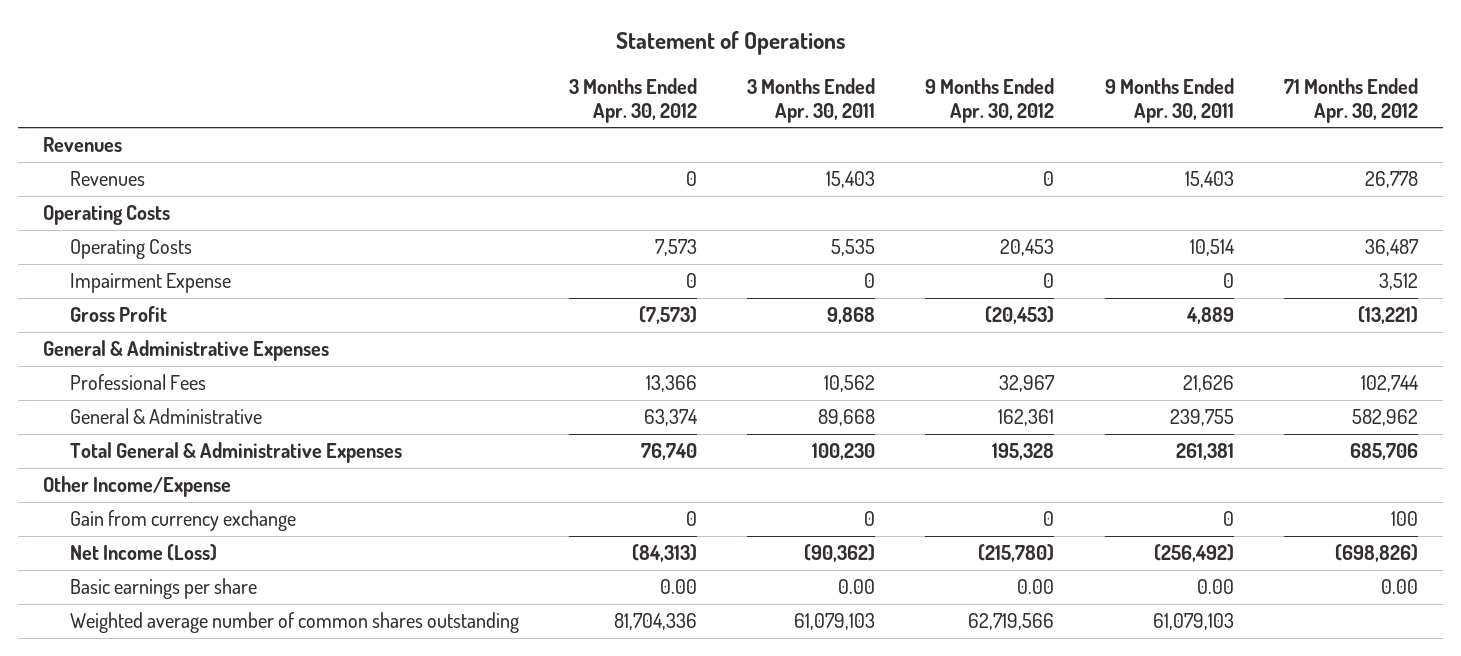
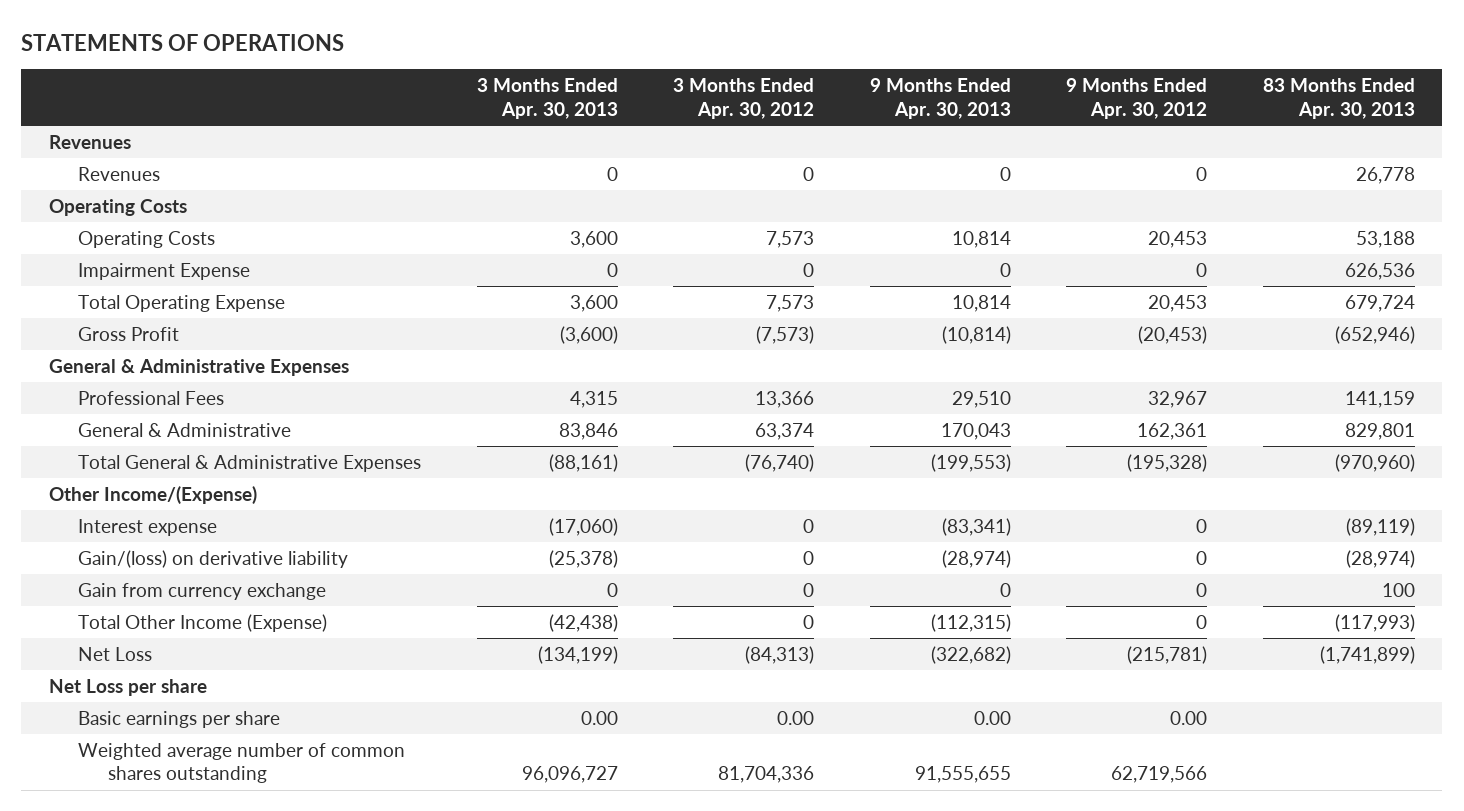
[615,31,846,56] Statement of Operations -> [21,33,345,51] STATEMENTS OF OPERATIONS
[747,77,876,123] 3 Months Ended Apr. 30, 2011 -> none
[1104,77,1234,123] 9 Months Ended Apr. 30, 2011 -> none
[1283,77,1418,123] 71 Months Ended Apr. 30, 2012 -> none
none -> [476,78,618,119] 3 Months Ended Apr. 30, 2013
none -> [869,78,1011,119] 9 Months Ended Apr. 30, 2013
none -> [1262,78,1415,119] 83 Months Ended Apr. 30, 2013
none -> [78,294,286,312] Total Operating Expense
[640,443,697,461] 76,740 -> [745,453,815,472] (76,740)
[992,443,1055,461] 195,328 -> [1127,453,1208,472] (195,328)
[43,476,232,498] Other Income/Expense -> [48,485,257,504] Other Income/(Expense)
none -> [78,518,218,536] Interest expense
none -> [78,549,349,568] Gain/(loss) on derivative liability
none -> [78,613,328,632] Total Other Income (Expense)
[69,544,217,562] Net Income (Loss) -> [78,646,153,661] Net Loss
[978,544,1055,563] (215,780) -> [1127,645,1208,664] (215,781)
none -> [48,678,207,696] Net Loss per share

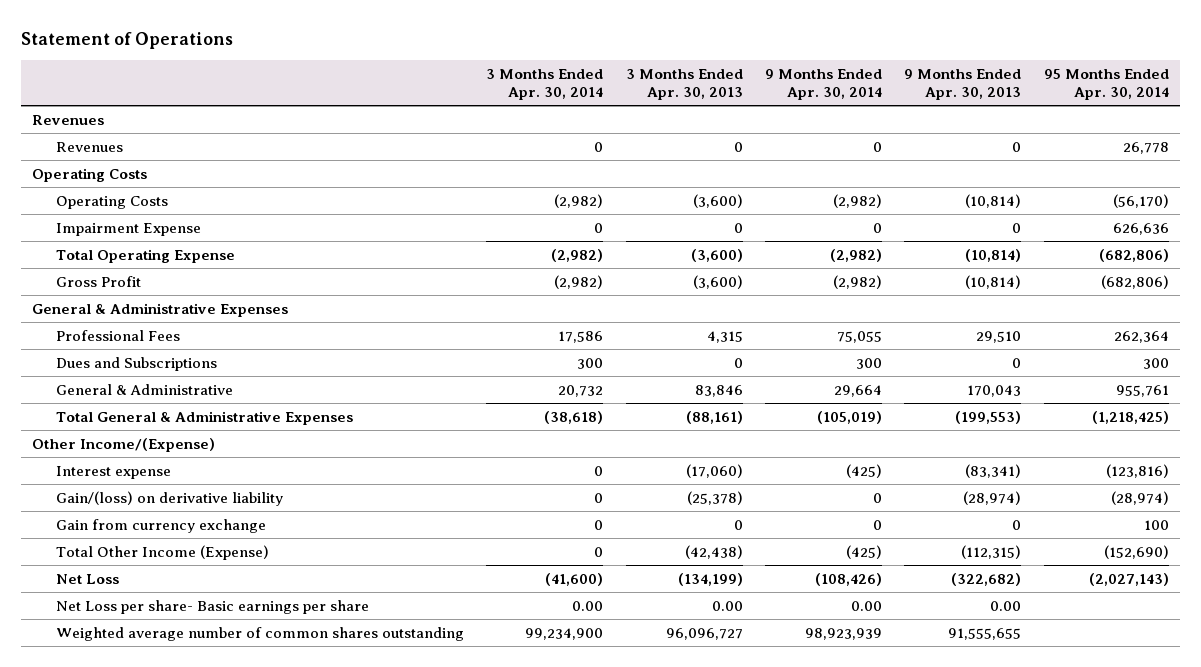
[21,33,345,51] STATEMENTS OF OPERATIONS -> [20,31,233,49] Statement of Operations
[673,78,815,119] 3 Months Ended Apr. 30, 2012 -> none
[1066,78,1208,119] 9 Months Ended Apr. 30, 2012 -> none
[1262,78,1415,119] 83 Months Ended Apr. 30, 2013 -> none
none -> [486,68,604,100] 3 Months Ended Apr. 30, 2014
none -> [765,68,883,100] 9 Months Ended Apr. 30, 2014
none -> [1043,68,1169,100] 95 Months Ended Apr. 30, 2014
[569,230,618,248] 3,600 -> [692,193,743,208] (3,600)
[951,230,1011,248] 10,814 -> [965,193,1022,208] (10,814)
[569,294,618,312] 3,600 -> [690,248,743,262] (3,600)
[951,294,1011,312] 10,814 -> [965,248,1022,262] (10,814)
none -> [56,356,218,371] Dues and Subscriptions
[48,678,207,696] Net Loss per share -> none
[78,710,281,728] Basic earnings per share -> [56,599,370,614] Net Loss per share- Basic earnings per share

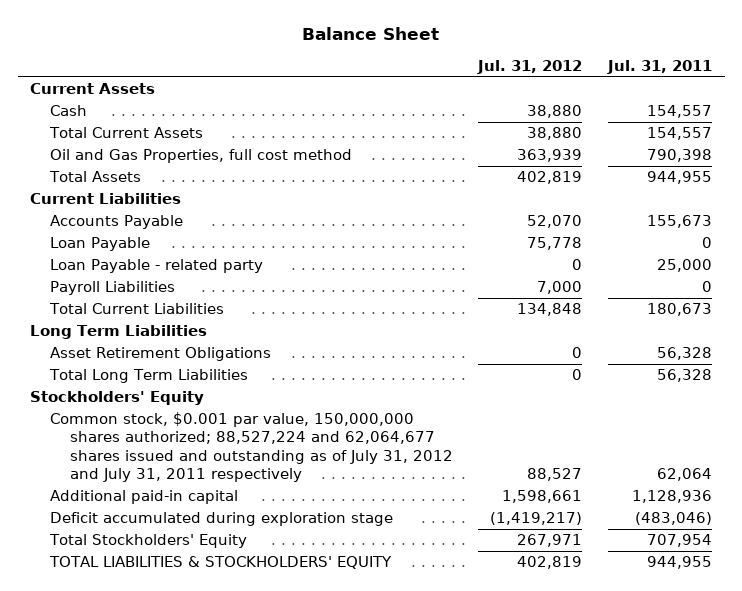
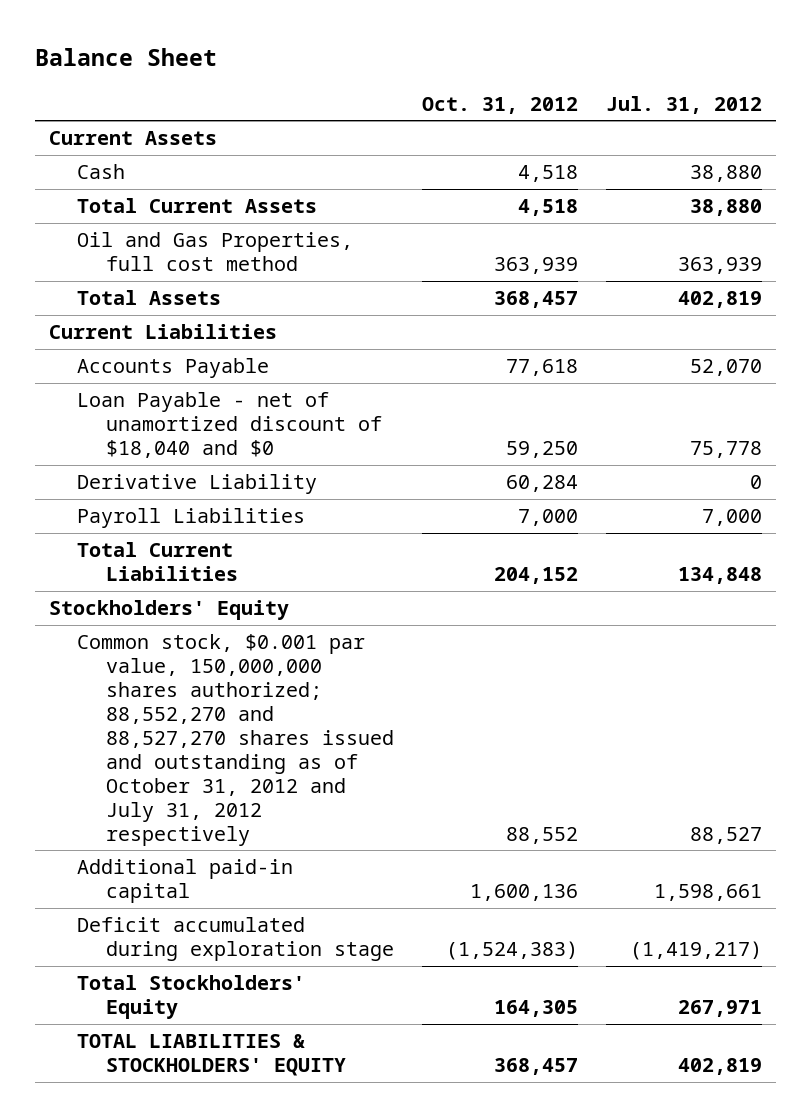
[606,59,712,74] Jul. 31, 2011 -> none
none -> [421,96,578,114] Oct. 31, 2012
[50,259,264,274] Loan Payable - related party -> none
[50,237,151,252] Loan Payable -> [77,392,382,459] Loan Payable - net of unamortized discount of $18,040 and $0
none -> [77,474,318,495] Derivative Liability
[30,325,208,340] Long Term Liabilities -> none
[50,347,272,362] Asset Retirement Obligations -> none
[49,369,249,384] Total Long Term Liabilities -> none
[50,412,453,482] Common stock, $0.001 par value, 150,000,000 shares authorized; 88,527,224 and 62,064,677 shares issued and outstanding as of July 31, 2012 and July 31, 2011 respectively -> [77,634,394,846] Common stock, $0.001 par value, 150,000,000 shares authorized; 88,552,270 and 88,527,270 shares issued and outstanding as of October 31, 2012 and July 31, 2012 respectively

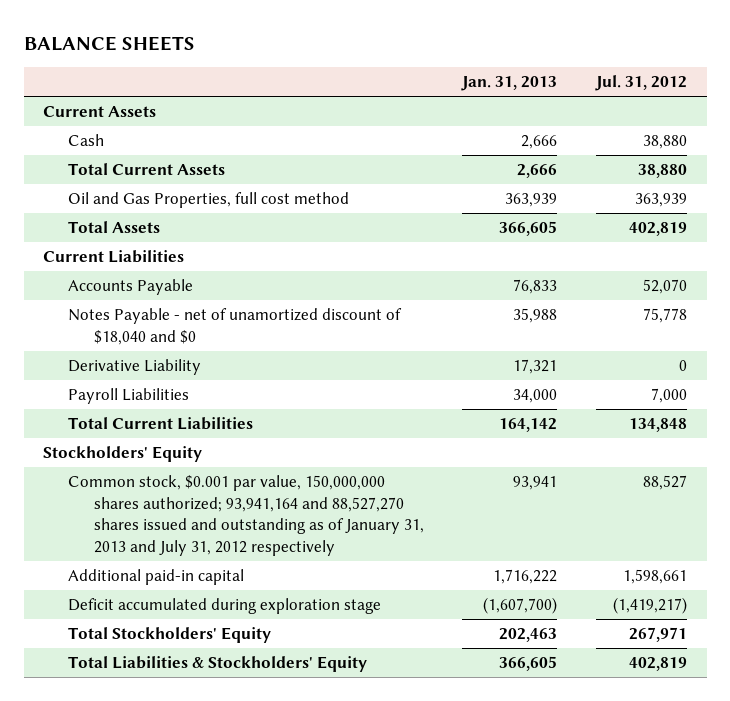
[34,47,217,66] Balance Sheet -> [23,36,195,52] BALANCE SHEETS
[421,96,578,114] Oct. 31, 2012 -> none
none -> [461,76,558,92] Jan. 31, 2013
[77,392,382,459] Loan Payable - net of unamortized discount of $18,040 and $0 -> [68,308,403,345] Notes Payable - net of unamortized discount of $18,040 and $0
[77,634,394,846] Common stock, $0.001 par value, 150,000,000 shares authorized; 88,552,270 and 88,527,270 shares issued and outstanding as of October 31, 2012 and July 31, 2012 respectively -> [68,475,424,556] Common stock, $0.001 par value, 150,000,000 shares authorized; 93,941,164 and 88,527,270 shares issued and outstanding as of January 31, 2013 and July 31, 2012 respectively
[77,1034,346,1077] TOTAL LIABILITIES & STOCKHOLDERS' EQUITY -> [68,656,368,673] Total Liabilities & Stockholders' Equity

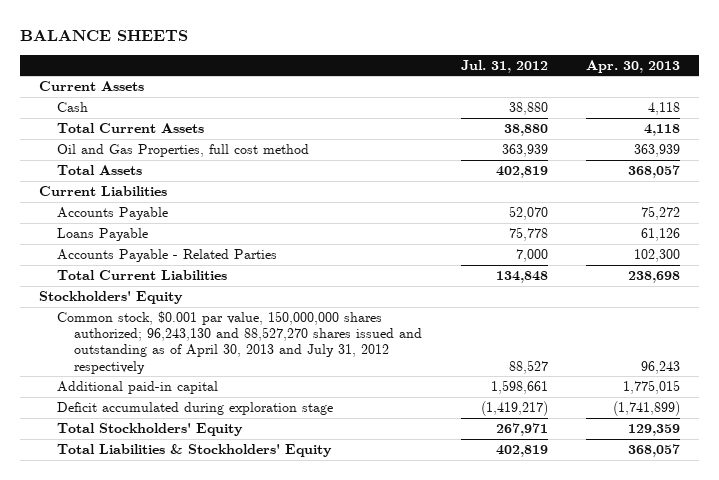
[461,76,558,92] Jan. 31, 2013 -> none
none -> [586,59,681,73] Apr. 30, 2013
[68,359,202,376] Derivative Liability -> none
[68,388,190,405] Payroll Liabilities -> none
[68,308,403,345] Notes Payable - net of unamortized discount of $18,040 and $0 -> [56,227,148,241] Loans Payable
none -> [56,248,277,262] Accounts Payable - Related Parties
[68,475,424,556] Common stock, $0.001 par value, 150,000,000 shares authorized; 93,941,164 and 88,527,270 shares issued and outstanding as of January 31, 2013 and July 31, 2012 respectively -> [56,310,423,374] Common stock, $0.001 par value, 150,000,000 shares authorized; 96,243,130 and 88,527,270 shares issued and outstanding as of April 30, 2013 and July 31, 2012 respectively

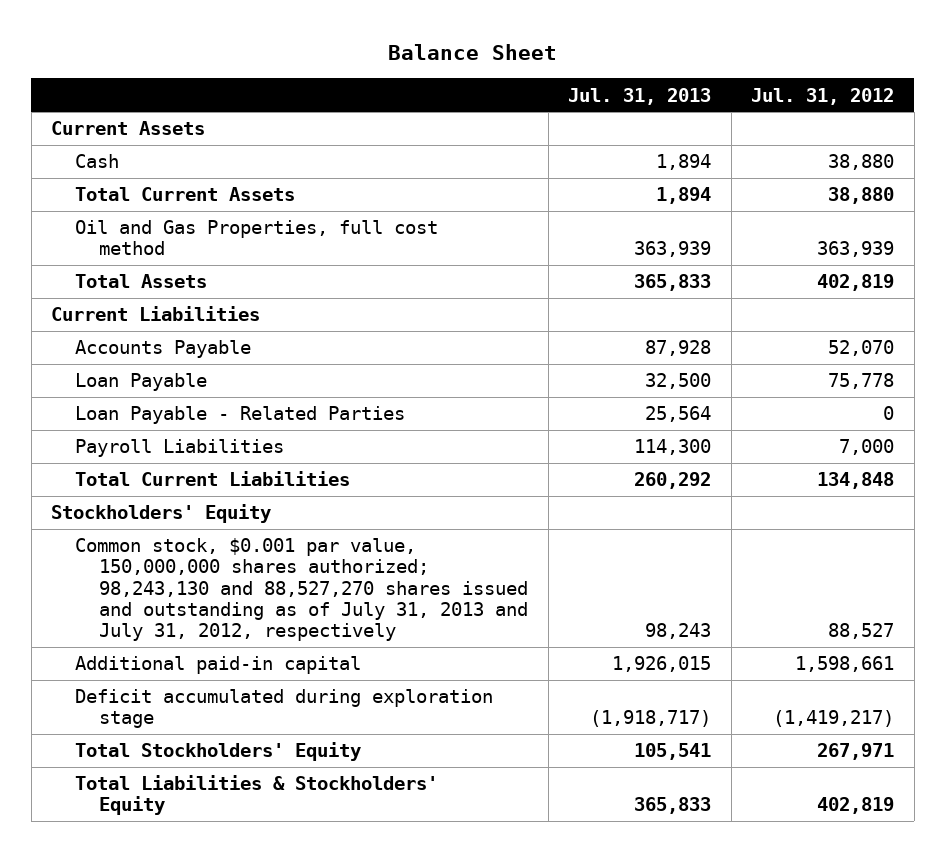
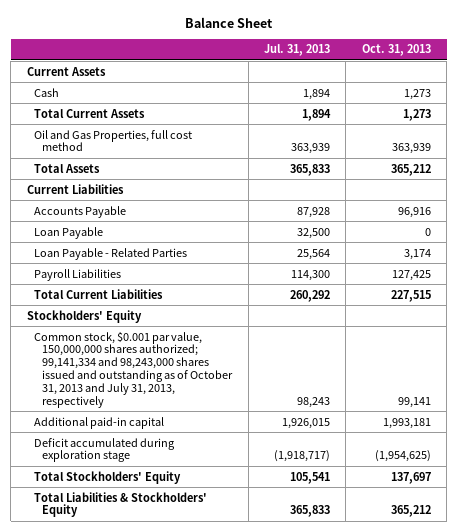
[751,87,895,105] Jul. 31, 2012 -> none
none -> [361,44,431,57] Oct. 31, 2013
[75,538,529,641] Common stock, $0.001 par value, 150,000,000 shares authorized; 98,243,130 and 88,527,270 shares issued and outstanding as of July 31, 2013 and July 31, 2012, respectively -> [34,330,234,408] Common stock, $0.001 par value, 150,000,000 shares authorized; 99,141,334 and 98,243,000 shares issued and outstanding as of October 31, 2013 and July 31, 2013, respectively

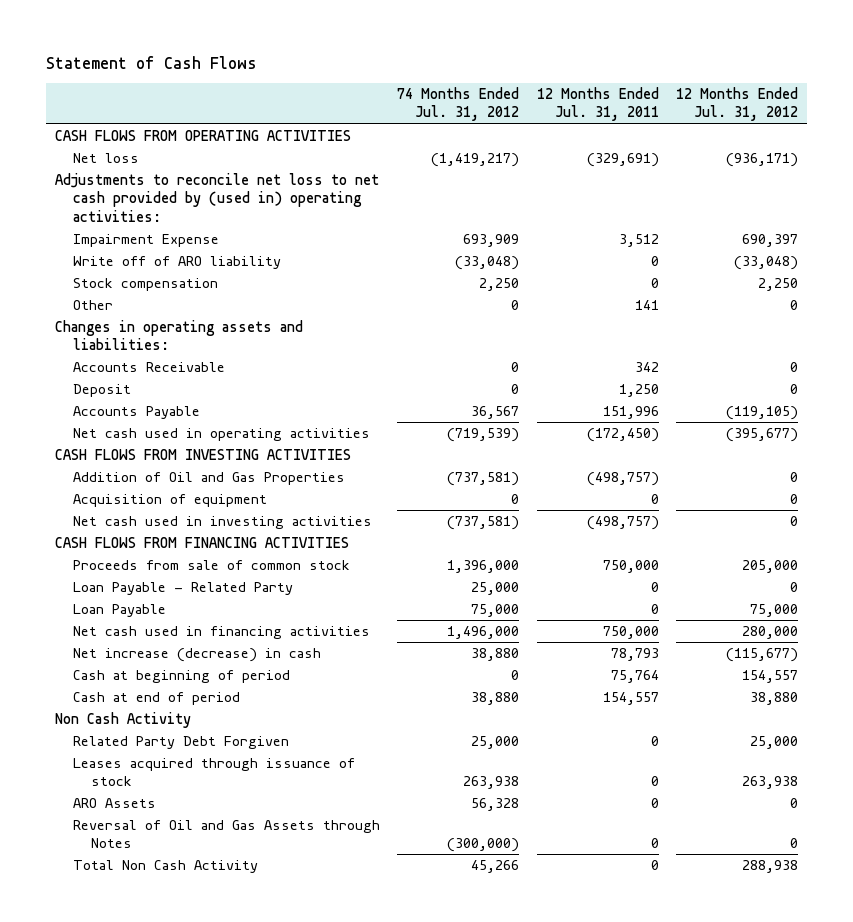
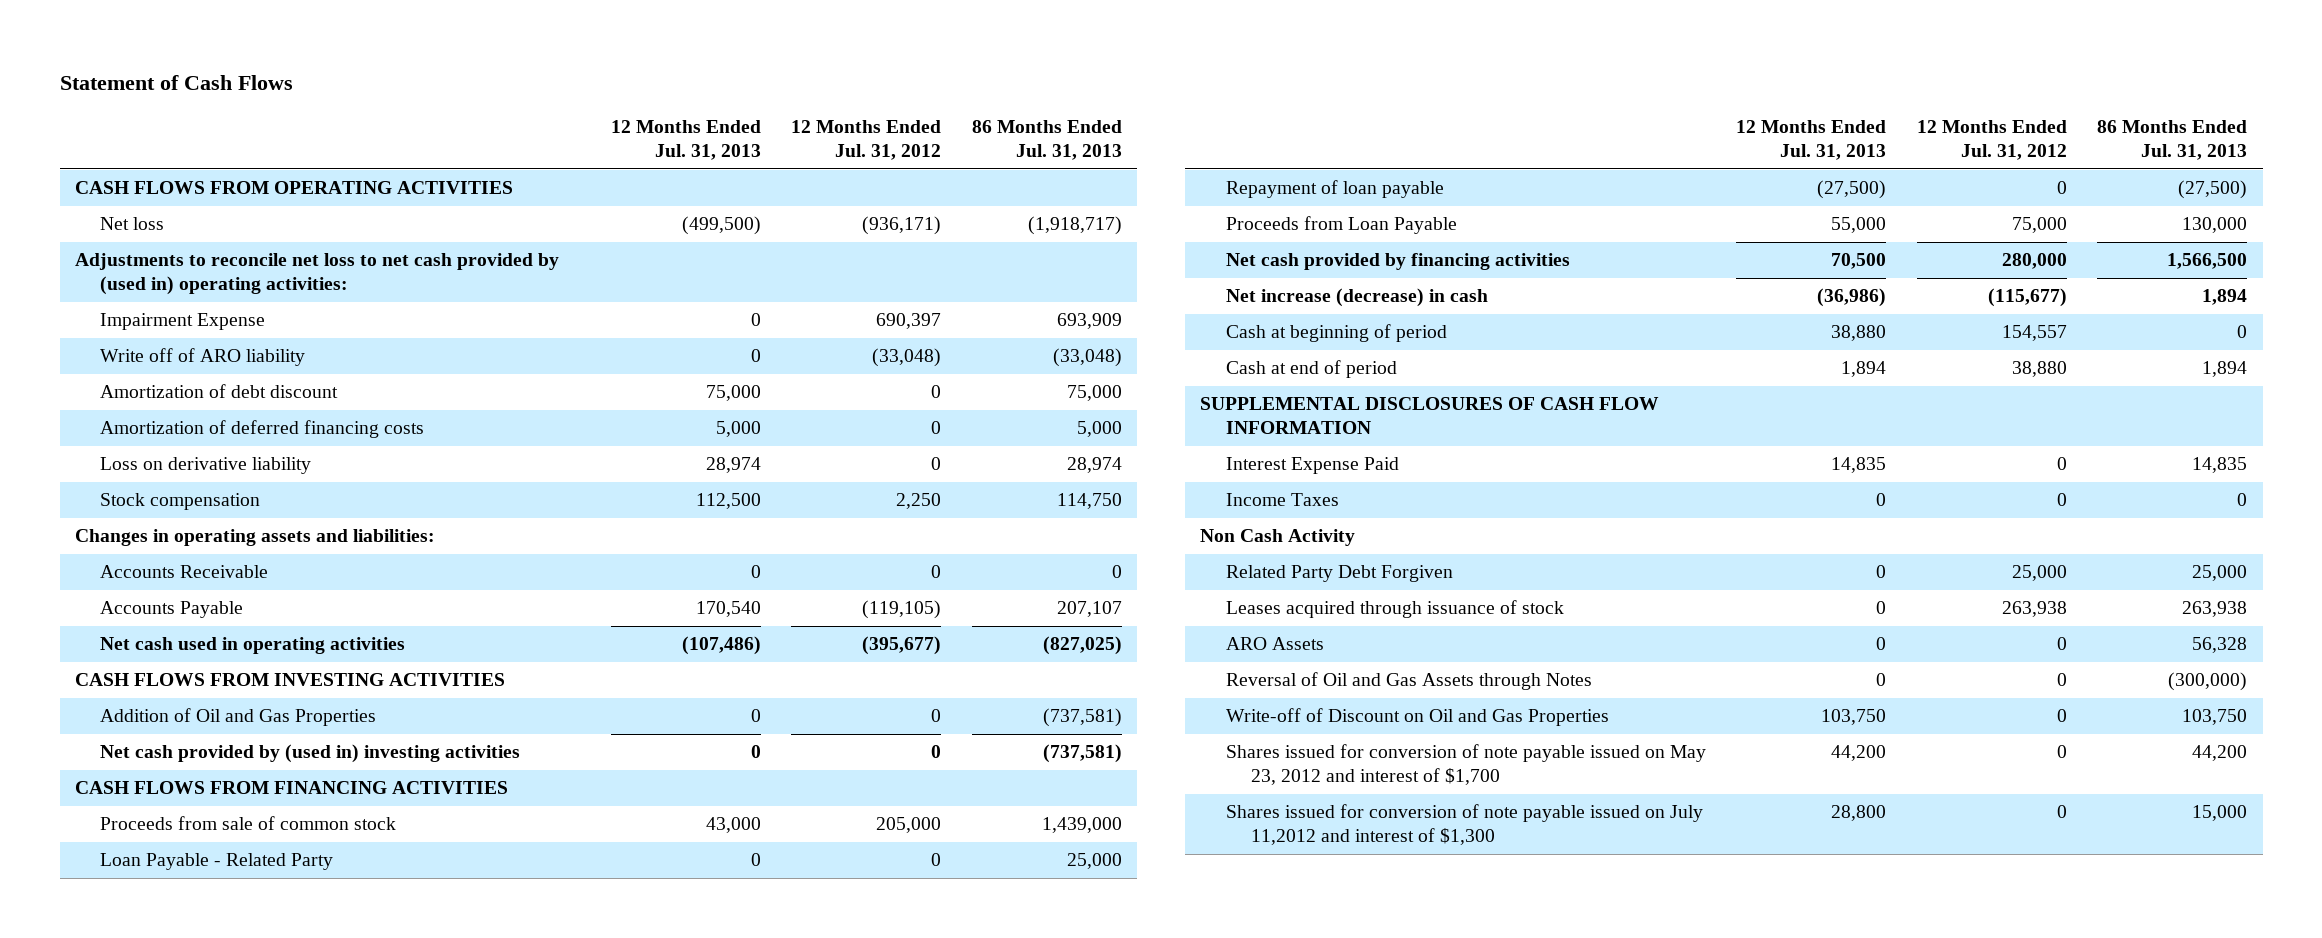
[397,87,520,122] 74 Months Ended Jul. 31, 2012 -> none
[536,87,659,122] 12 Months Ended Jul. 31, 2011 -> none
none -> [610,120,761,160] 12 Months Ended Jul. 31, 2013
none -> [971,120,1122,160] 86 Months Ended Jul. 31, 2013
none -> [100,384,339,399] Amortization of debt discount
none -> [100,420,425,439] Amortization of deferred financing costs
none -> [100,457,312,475] Loss on derivative liability
[72,300,113,311] Other -> none
[72,384,131,398] Deposit -> none
[72,494,267,508] Acquisition of equipment -> none
[72,516,372,530] Net cash used in investing activities -> [100,744,521,764] Net cash provided by (used in) investing activities
none -> [1225,180,1444,199] Repayment of loan payable
[72,604,166,618] Loan Payable -> [1225,216,1457,235] Proceeds from Loan Payable
[72,626,370,640] Net cash used in financing activities -> [1225,253,1570,271] Net cash provided by financing activities
none -> [1200,397,1660,434] SUPPLEMENTAL DISCLOSURES OF CASH FLOW INFORMATION
none -> [1225,457,1399,475] Interest Expense Paid
none -> [1225,493,1339,507] Income Taxes
[72,860,258,874] Total Non Cash Activity -> none
none -> [1225,708,1609,727] Write-off of Discount on Oil and Gas Properties
none -> [1225,744,1706,785] Shares issued for conversion of note payable issued on May 23, 2012 and interest of $1,700
none -> [1225,804,1703,845] Shares issued for conversion of note payable issued on July 11,2012 and interest of $1,300

